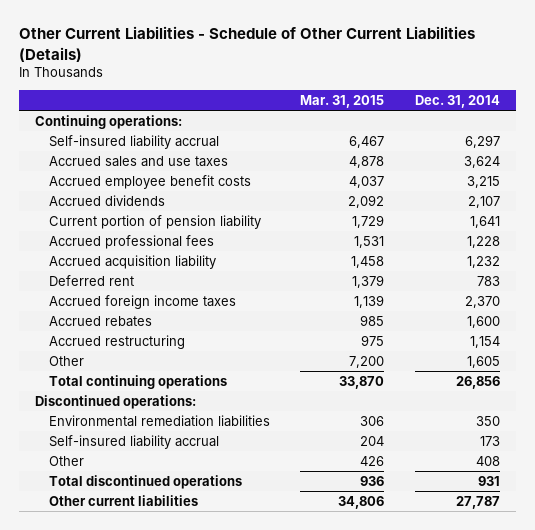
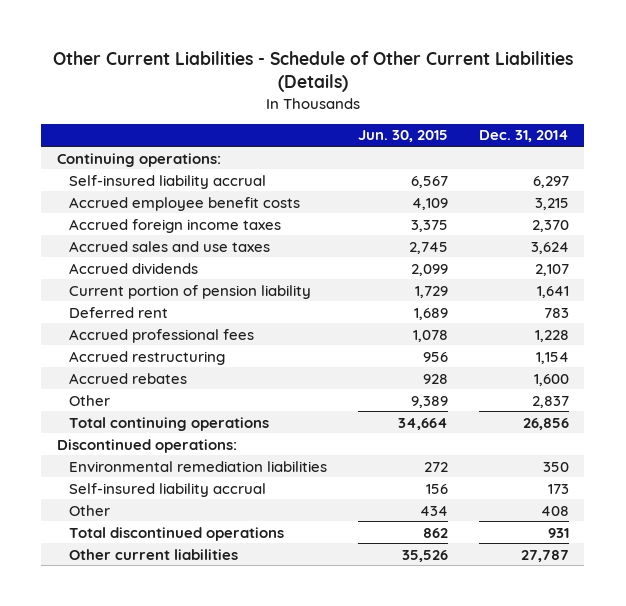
[300,94,385,108] Mar. 31, 2015 -> none
none -> [358,130,449,143] Jun. 30, 2015
[48,294,236,309] Accrued foreign income taxes -> [69,218,282,233] Accrued foreign income taxes
[48,155,228,167] Accrued sales and use taxes -> [69,240,271,252] Accrued sales and use taxes
[48,254,216,269] Accrued acquisition liability -> none
[48,234,214,249] Accrued professional fees -> [69,328,255,343] Accrued professional fees
[48,315,152,327] Accrued rebates -> [69,372,188,384] Accrued rebates
[467,355,501,368] 1,605 -> [532,395,570,408] 2,837

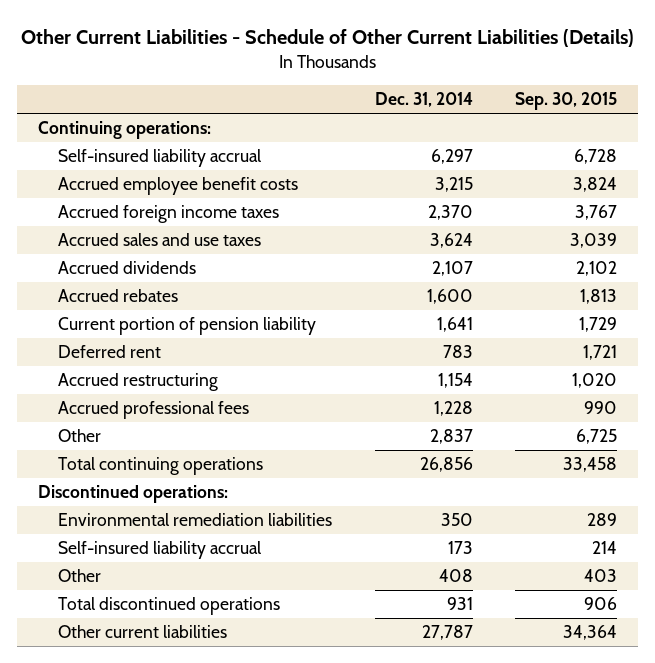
[358,130,449,143] Jun. 30, 2015 -> none
none -> [515,92,618,111] Sep. 30, 2015
[69,372,188,384] Accrued rebates -> [58,289,179,303] Accrued rebates
[69,328,255,343] Accrued professional fees -> [58,401,250,420] Accrued professional fees

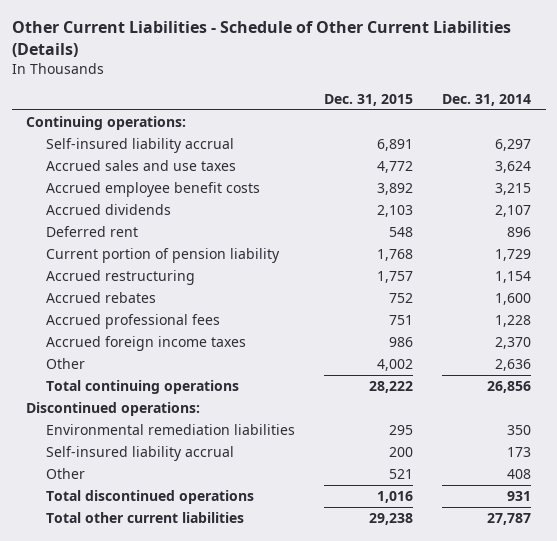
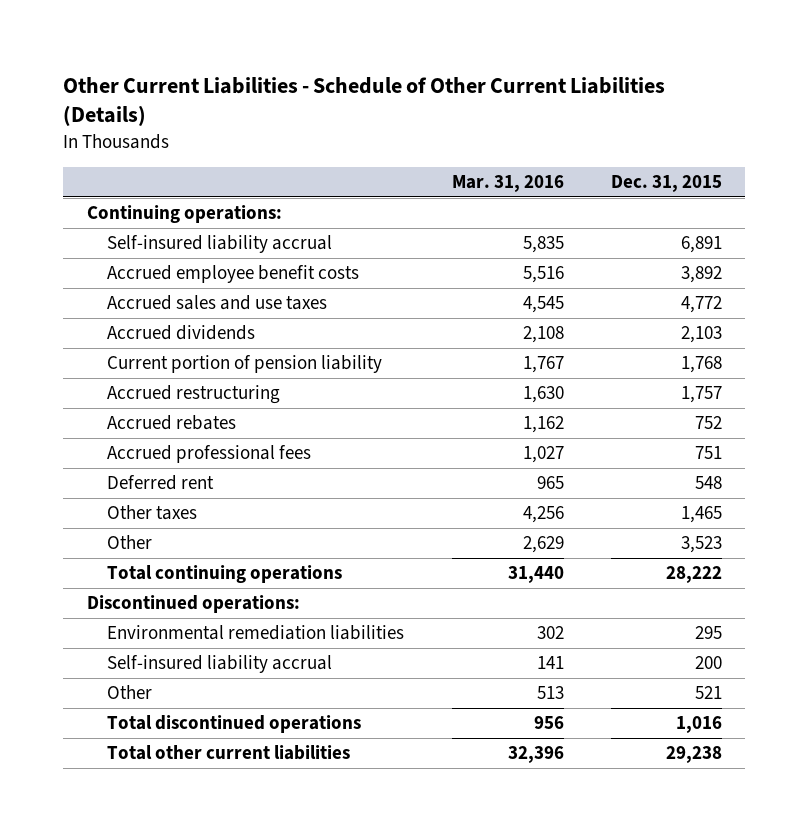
[442,94,532,107] Dec. 31, 2014 -> none
none -> [451,174,564,192] Mar. 31, 2016
[45,160,236,172] Accrued sales and use taxes -> [107,295,328,311] Accrued sales and use taxes
[45,336,246,352] Accrued foreign income taxes -> none
[45,226,138,238] Deferred rent -> [107,475,215,491] Deferred rent
none -> [107,505,198,521] Other taxes
[376,359,413,372] 4,002 -> [680,536,722,554] 3,523

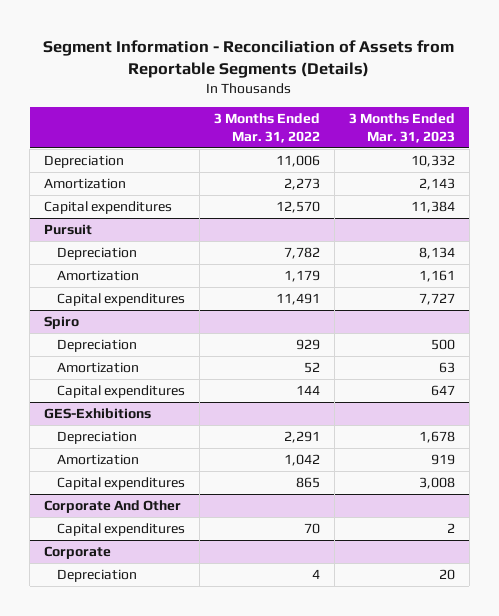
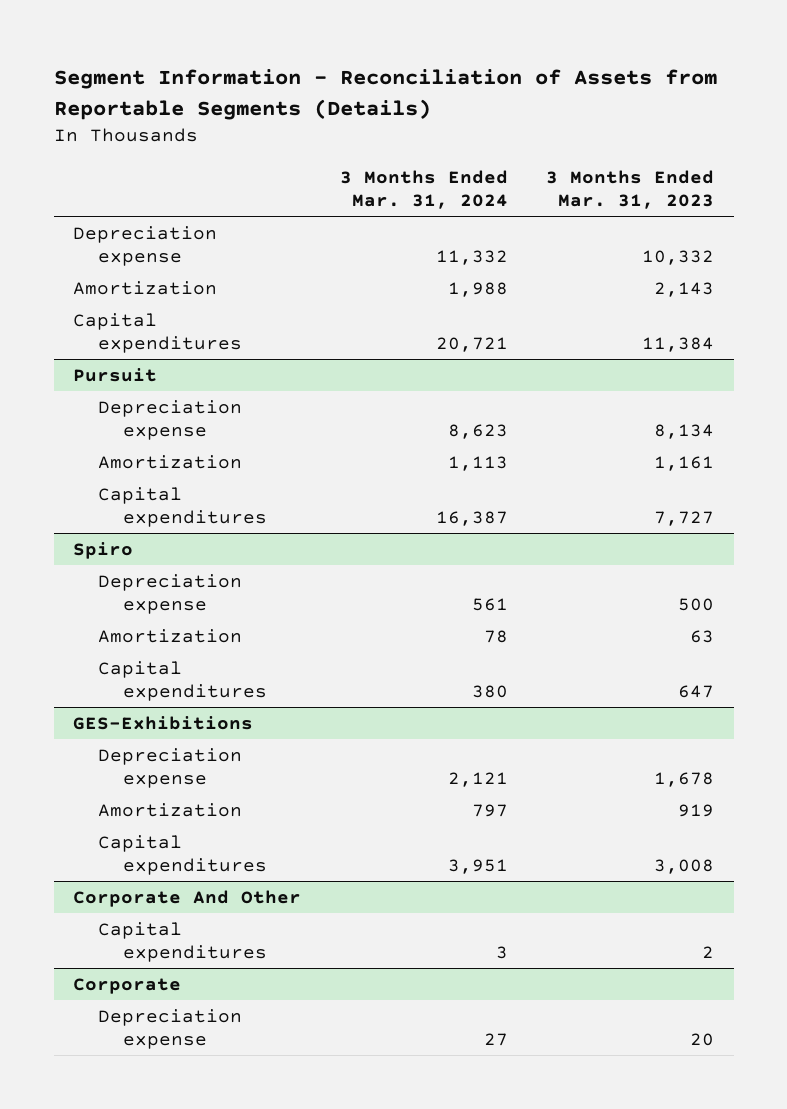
[214,113,321,144] 3 Months Ended Mar. 31, 2022 -> none
none -> [339,169,508,210] 3 Months Ended Mar. 31, 2024
[43,154,124,168] Depreciation -> [72,225,217,267] Depreciation expense
[57,246,138,260] Depreciation -> [97,399,242,441] Depreciation expense
[57,338,138,352] Depreciation -> [97,573,242,615] Depreciation expense
[57,430,138,444] Depreciation -> [97,747,242,789] Depreciation expense
[57,568,138,582] Depreciation -> [97,1008,242,1050] Depreciation expense

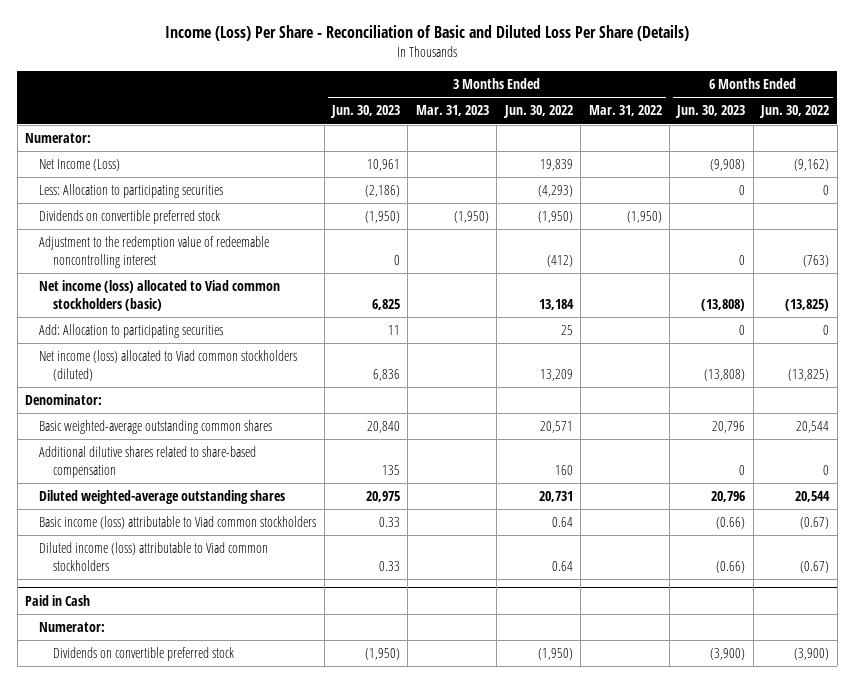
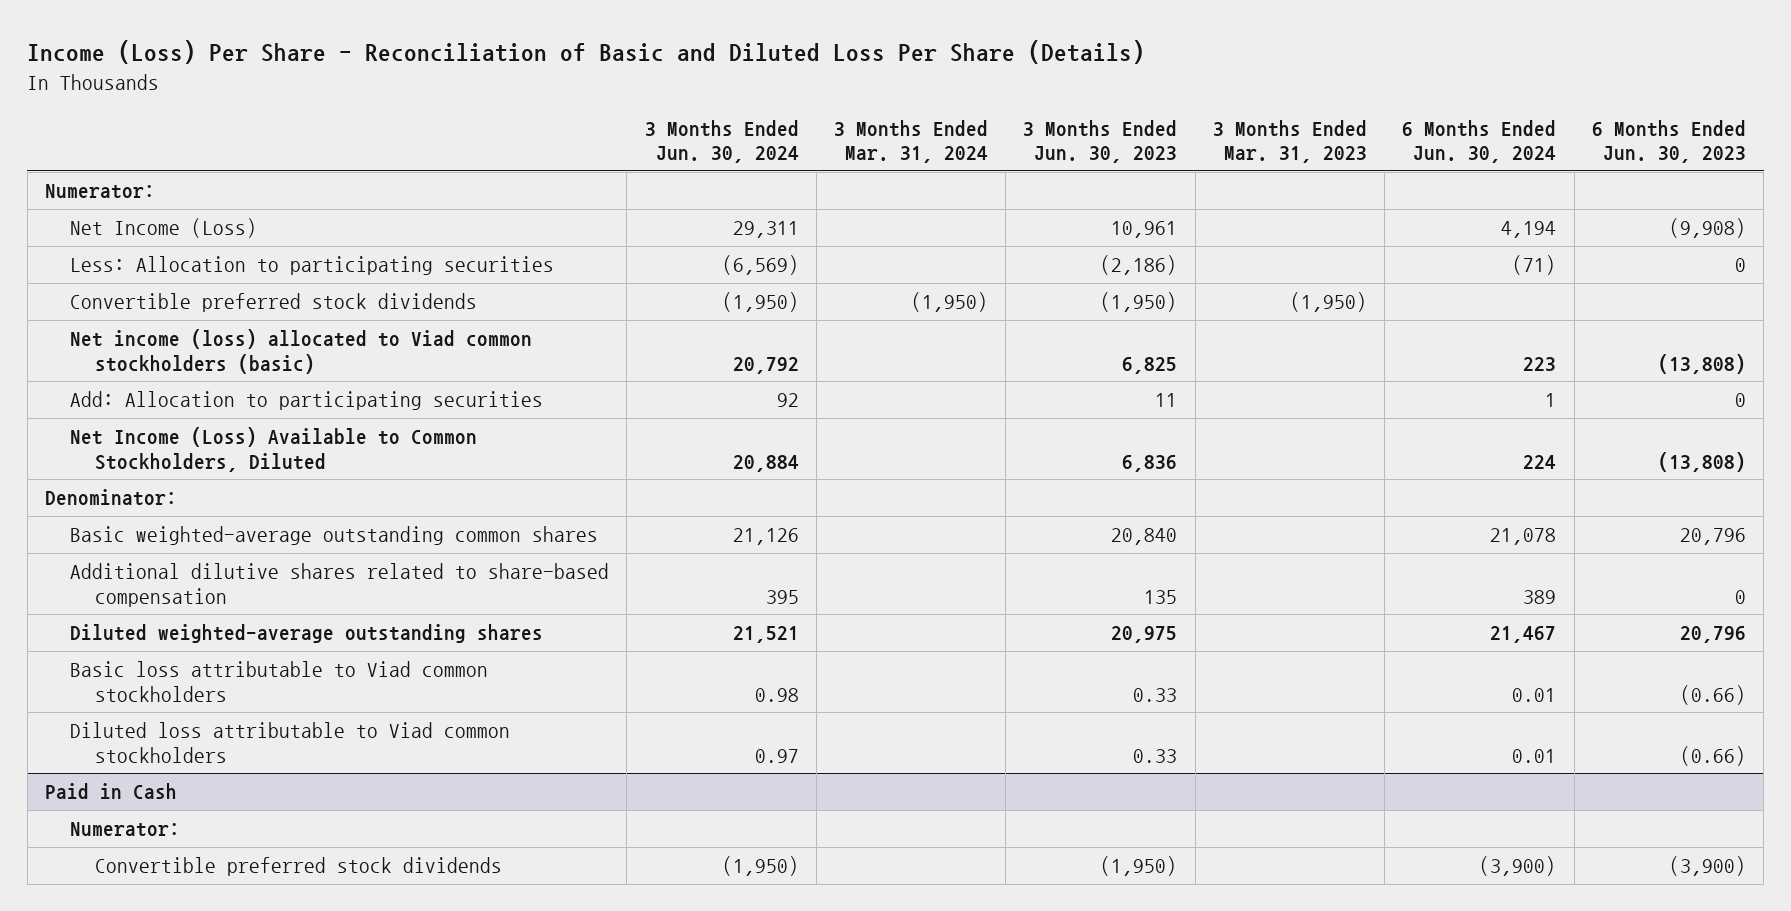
[502,105,573,119] Jun. 30, 2022 -> none
[588,105,662,117] Mar. 31, 2022 -> none
[759,105,830,119] Jun. 30, 2022 -> none
none -> [644,119,799,164] 3 Months Ended Jun. 30, 2024
none -> [834,119,989,164] 3 Months Ended Mar. 31, 2024
none -> [1402,119,1557,164] 6 Months Ended Jun. 30, 2024
[39,236,270,268] Adjustment to the redemption value of redeemable noncontrolling interest -> none
[39,210,221,225] Dividends on convertible preferred stock -> [70,293,478,313] Convertible preferred stock dividends
[39,350,298,381] Net income (loss) allocated to Viad common stockholders (diluted) -> [70,427,478,472] Net Income (Loss) Available to Common Stockholders, Diluted
[39,516,317,530] Basic income (loss) attributable to Viad common stockholders -> [70,661,489,702] Basic loss attributable to Viad common stockholders
[39,542,269,571] Diluted income (loss) attributable to Viad common stockholders -> [70,722,511,763] Diluted loss attributable to Viad common stockholders
[53,647,235,662] Dividends on convertible preferred stock -> [95,857,503,877] Convertible preferred stock dividends

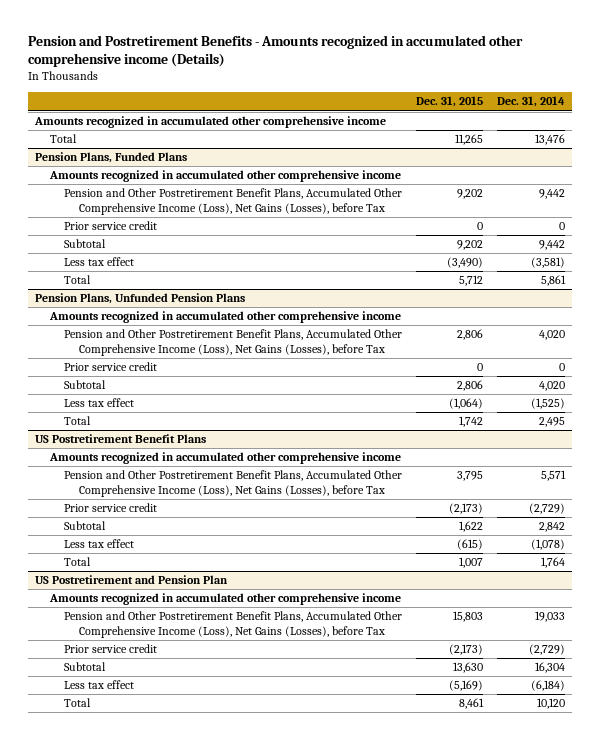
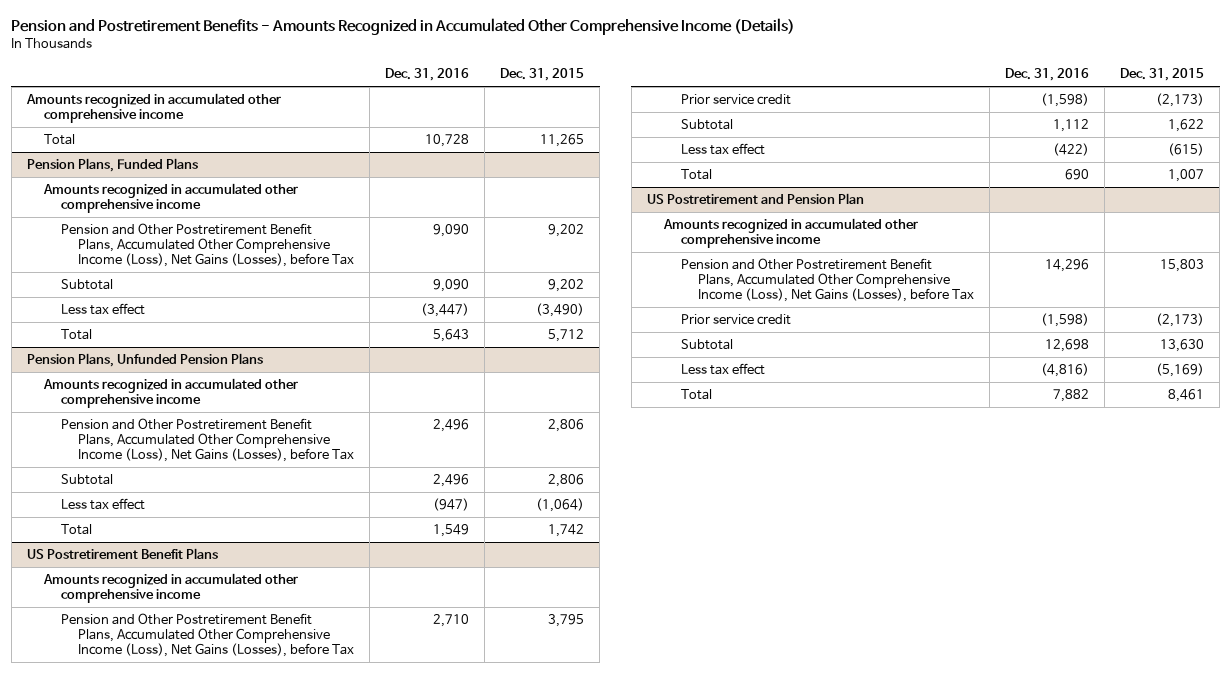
[27,35,523,68] Pension and Postretirement Benefits - Amounts recognized in accumulated other comprehensive income (Details) -> [11,18,796,36] Pension and Postretirement Benefits - Amounts Recognized in Accumulated Other Comprehensive Income (Details)
[496,96,565,108] Dec. 31, 2014 -> none
none -> [385,68,470,82] Dec. 31, 2016
[64,221,158,231] Prior service credit -> none
[64,362,158,372] Prior service credit -> none

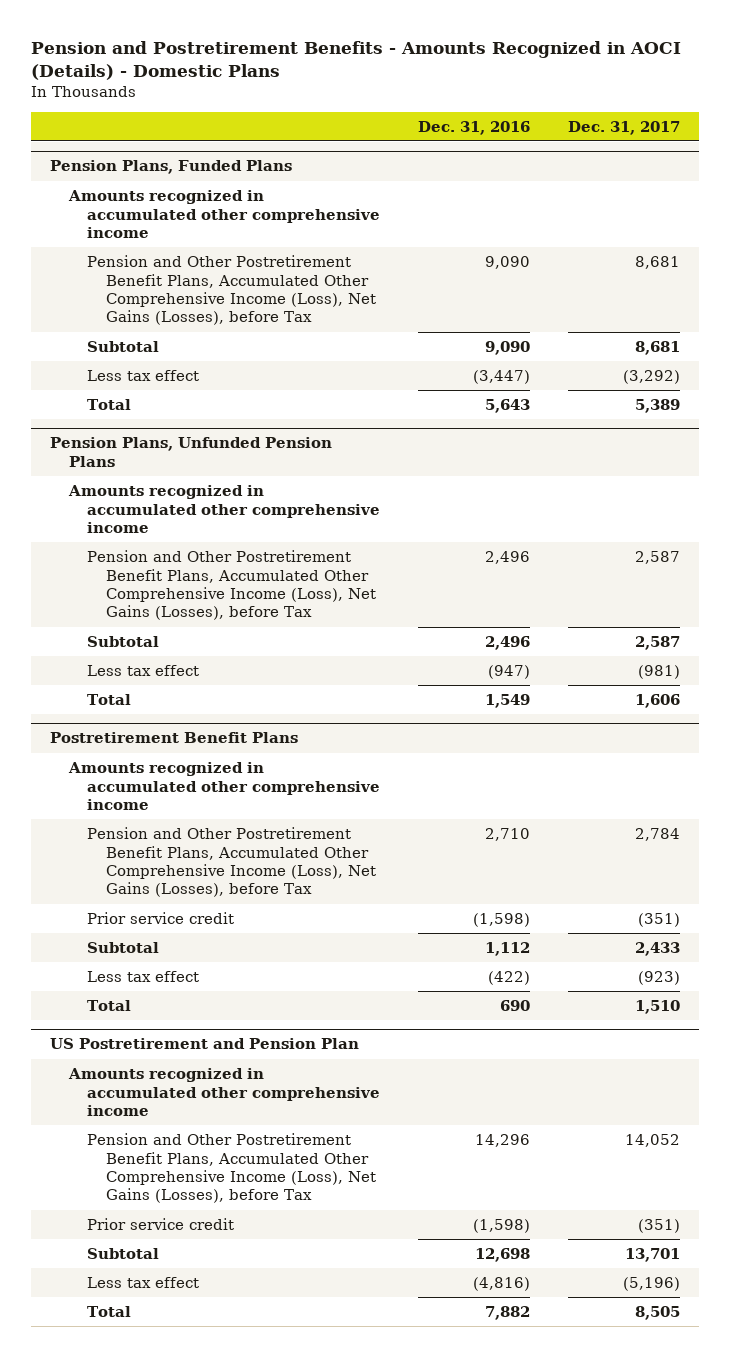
[11,18,796,36] Pension and Postretirement Benefits - Amounts Recognized in Accumulated Other Comprehensive Income (Details) -> [30,40,681,80] Pension and Postretirement Benefits - Amounts Recognized in AOCI (Details) - Domestic Plans
[500,68,585,82] Dec. 31, 2015 -> none
none -> [568,120,681,135] Dec. 31, 2017
[25,93,281,124] Amounts recognized in accumulated other comprehensive income -> none
[43,134,75,146] Total -> none
[26,548,218,560] US Postretirement Benefit Plans -> [49,732,298,744] Postretirement Benefit Plans

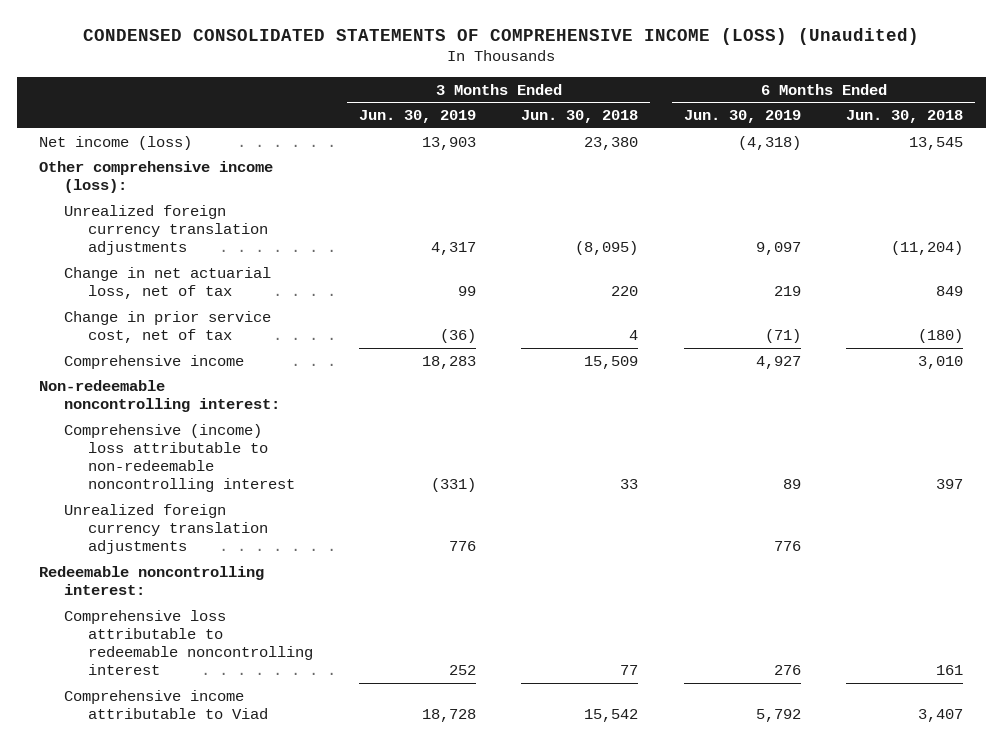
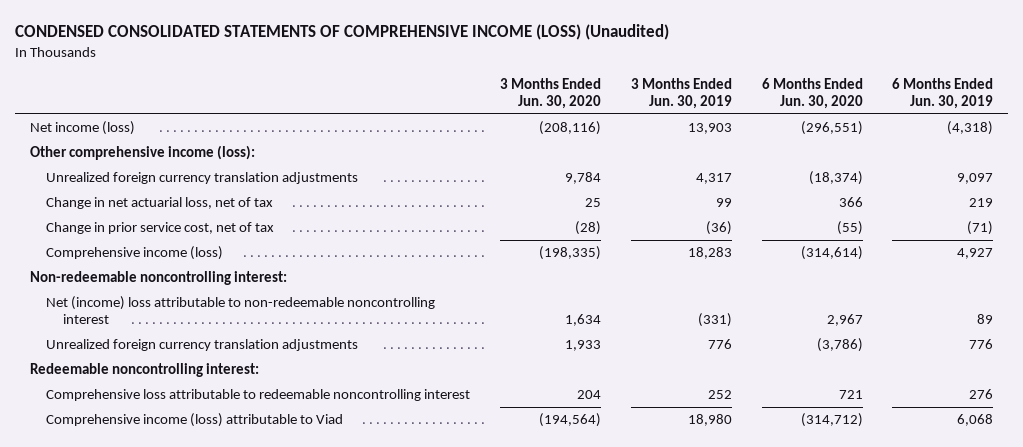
[521,109,639,123] Jun. 30, 2018 -> none
[846,109,964,123] Jun. 30, 2018 -> none
none -> [500,78,602,109] 3 Months Ended Jun. 30, 2020
none -> [761,78,863,109] 6 Months Ended Jun. 30, 2020
[63,354,244,369] Comprehensive income -> [46,246,224,261] Comprehensive income (loss)
[63,423,296,493] Comprehensive (income) loss attributable to non-redeemable noncontrolling interest -> [46,296,436,325] Net (income) loss attributable to non-redeemable noncontrolling interest
[63,689,269,719] Comprehensive income attributable to Viad -> [46,413,344,428] Comprehensive income (loss) attributable to Viad
[421,708,476,722] 18,728 -> [687,414,732,427] 18,980
[755,708,801,722] 5,792 -> [957,414,994,427] 6,068

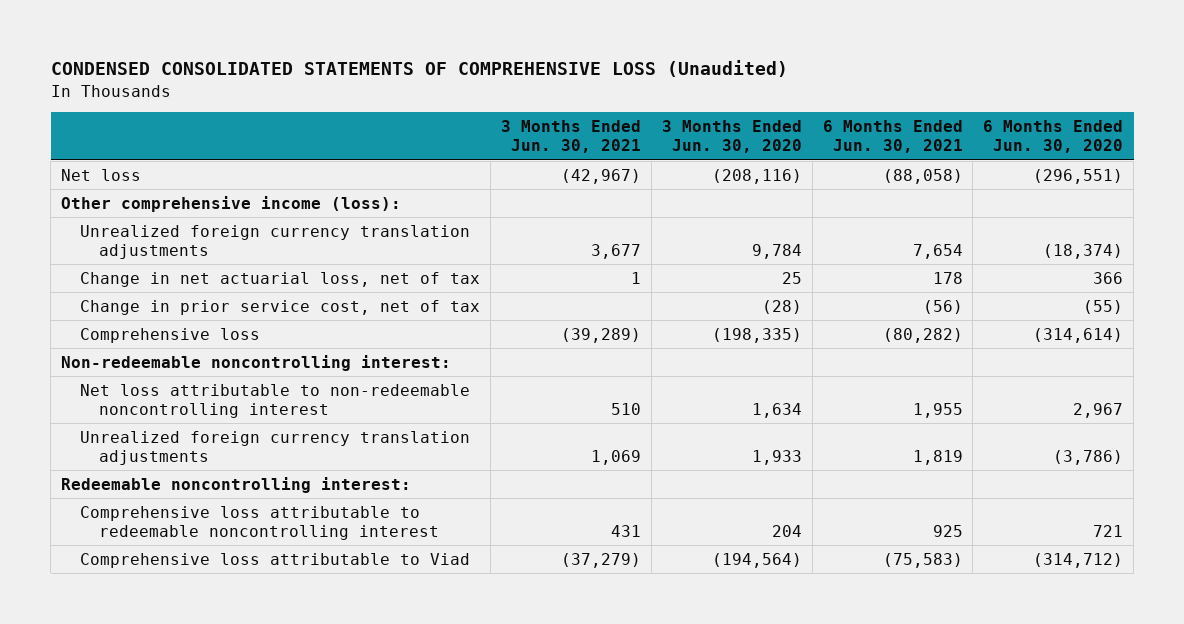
[14,24,669,41] CONDENSED CONSOLIDATED STATEMENTS OF COMPREHENSIVE INCOME (LOSS) (Unaudited) -> [50,60,788,78] CONDENSED CONSOLIDATED STATEMENTS OF COMPREHENSIVE LOSS (Unaudited)
[630,78,732,109] 3 Months Ended Jun. 30, 2019 -> none
[892,78,994,109] 6 Months Ended Jun. 30, 2019 -> none
none -> [500,120,641,154] 3 Months Ended Jun. 30, 2021
none -> [822,120,963,154] 6 Months Ended Jun. 30, 2021
[29,121,135,136] Net income (loss) -> [61,169,142,182] Net loss
[46,246,224,261] Comprehensive income (loss) -> [80,328,261,344] Comprehensive loss
[46,296,436,325] Net (income) loss attributable to non-redeemable noncontrolling interest -> [80,384,471,418] Net loss attributable to non-redeemable noncontrolling interest
[46,413,344,428] Comprehensive income (loss) attributable to Viad -> [80,553,471,569] Comprehensive loss attributable to Viad

